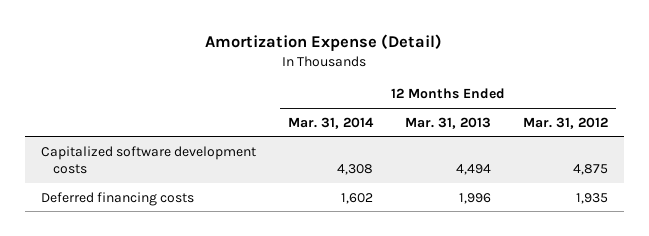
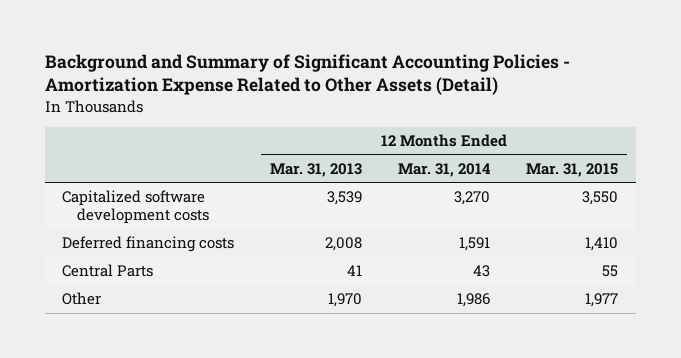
[205,33,443,51] Amortization Expense (Detail) -> [44,53,570,96] Background and Summary of Significant Accounting Policies - Amortization Expense Related to Other Assets (Detail)
[523,116,609,129] Mar. 31, 2012 -> none
none -> [526,162,619,177] Mar. 31, 2015
[336,163,373,175] 4,308 -> [454,191,491,206] 3,270
[455,163,491,175] 4,494 -> [327,191,363,206] 3,539
[340,192,373,204] 1,602 -> [459,237,491,252] 1,591
[458,192,491,204] 1,996 -> [325,237,363,252] 2,008
none -> [62,264,154,278] Central Parts
none -> [62,292,102,306] Other

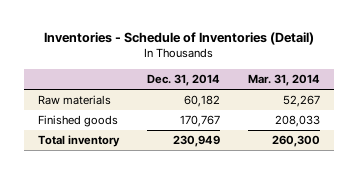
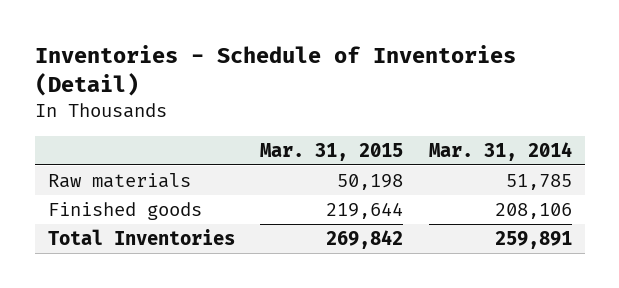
[147,73,221,86] Dec. 31, 2014 -> none
none -> [260,142,404,161] Mar. 31, 2015
[283,95,321,108] 52,267 -> [505,174,572,191] 51,785
[275,115,321,128] 208,033 -> [494,203,572,220] 208,106
[38,135,121,148] Total inventory -> [47,229,235,246] Total Inventories
[272,135,321,148] 260,300 -> [494,231,572,250] 259,891

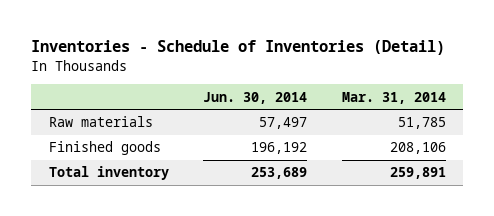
[260,142,404,161] Mar. 31, 2015 -> none
none -> [203,91,308,104] Jun. 30, 2014
[47,229,235,246] Total Inventories -> [48,166,169,181] Total inventory

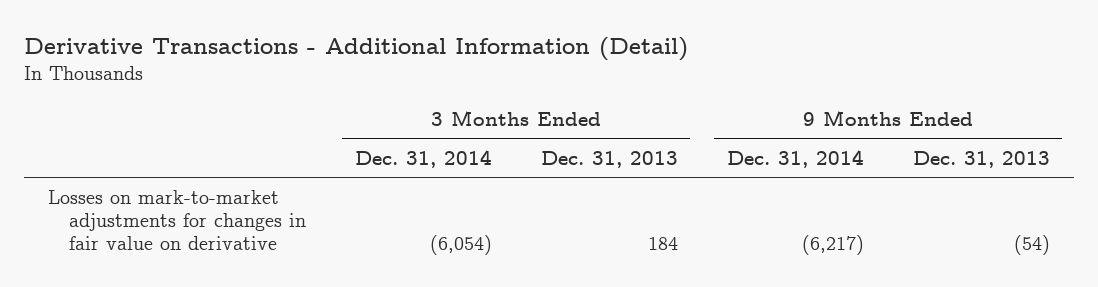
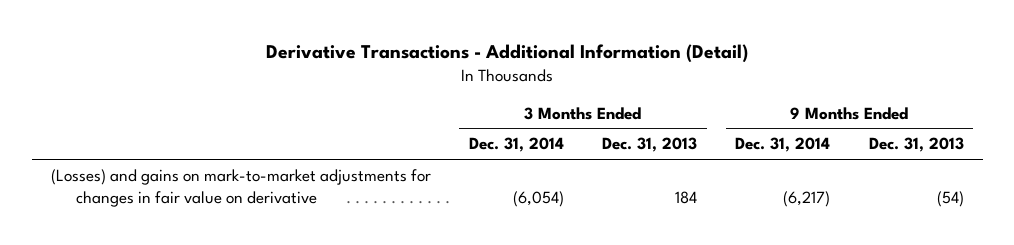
[48,190,306,251] Losses on mark-to-market adjustments for changes in fair value on derivative -> [50,168,431,207] (Losses) and gains on mark-to-market adjustments for changes in fair value on derivative

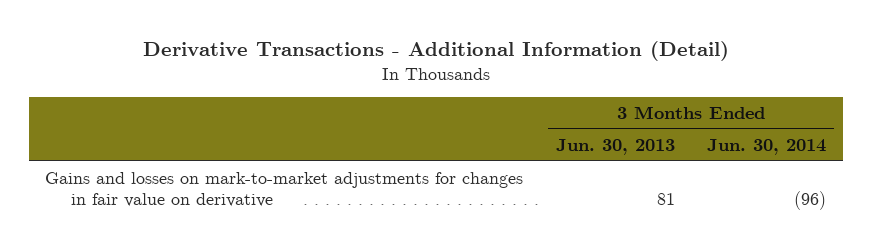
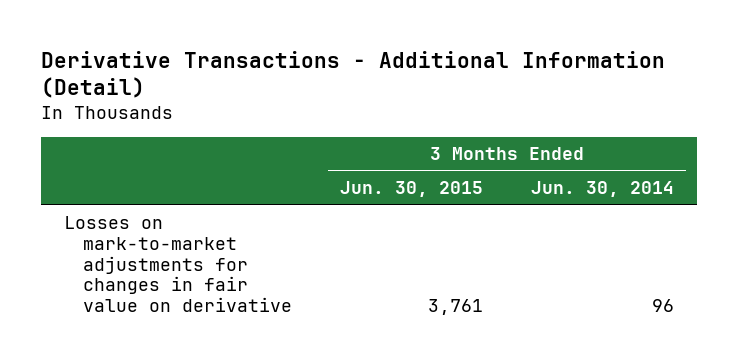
[555,138,675,155] Jun. 30, 2013 -> none
none -> [339,181,483,198] Jun. 30, 2015
[45,171,524,208] Gains and losses on mark-to-market adjustments for changes in fair value on derivative -> [64,216,293,313] Losses on mark-to-market adjustments for changes in fair value on derivative
[794,191,827,211] (96) -> [651,299,674,313] 96

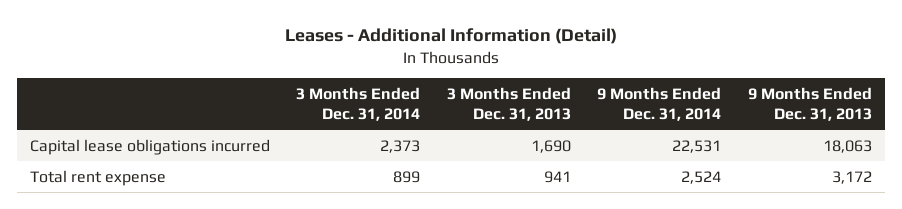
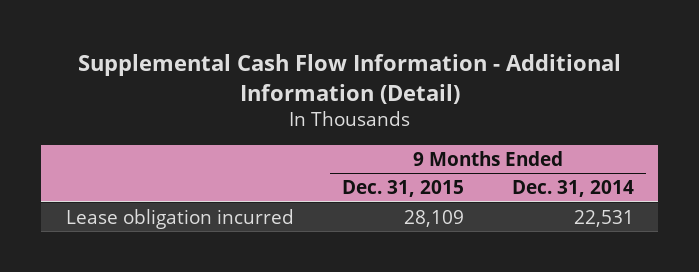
[284,28,617,45] Leases - Additional Information (Detail) -> [77,53,621,104] Supplemental Cash Flow Information - Additional Information (Detail)
[296,87,421,121] 3 Months Ended Dec. 31, 2014 -> none
[446,87,571,121] 3 Months Ended Dec. 31, 2013 -> none
[747,87,872,121] 9 Months Ended Dec. 31, 2013 -> none
none -> [341,180,464,198] Dec. 31, 2015
[29,169,166,186] Total rent expense -> none
[29,138,270,155] Capital lease obligations incurred -> [65,208,294,229] Lease obligation incurred

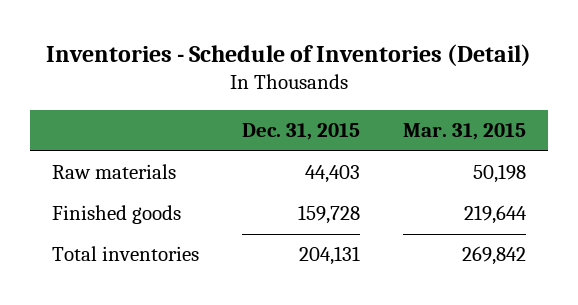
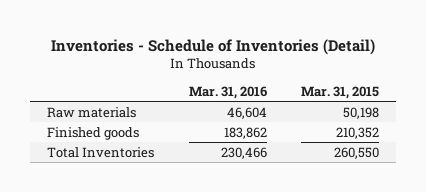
[242,123,361,141] Dec. 31, 2015 -> none
none -> [188,85,267,99] Mar. 31, 2016
[464,205,528,225] 219,644 -> [336,126,380,139] 210,352
[51,246,199,262] Total inventories -> [47,146,155,158] Total Inventories
[462,246,527,266] 269,842 -> [334,146,380,159] 260,550

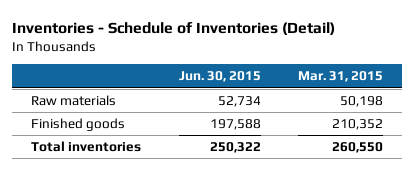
[188,85,267,99] Mar. 31, 2016 -> none
none -> [178,71,261,83] Jun. 30, 2015
[47,146,155,158] Total Inventories -> [31,141,142,153] Total inventories

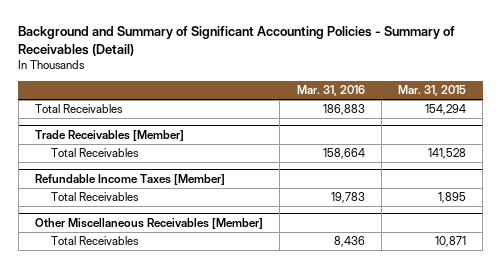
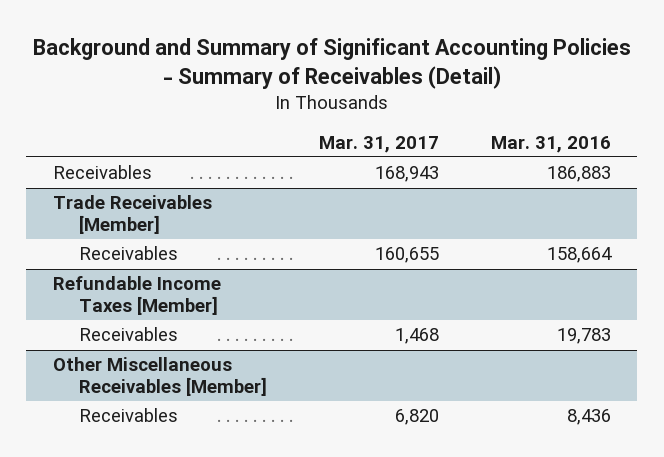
[398,85,467,97] Mar. 31, 2015 -> none
none -> [319,135,440,153] Mar. 31, 2017
[34,104,123,114] Total Receivables -> [52,165,152,180] Receivables
[50,148,139,158] Total Receivables -> [78,246,178,261] Receivables
[50,192,139,202] Total Receivables -> [78,327,178,342] Receivables
[50,236,139,246] Total Receivables -> [78,408,178,423] Receivables

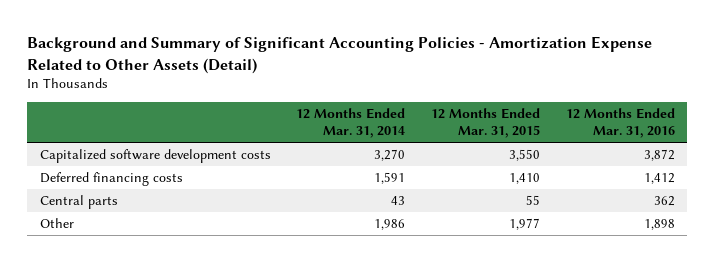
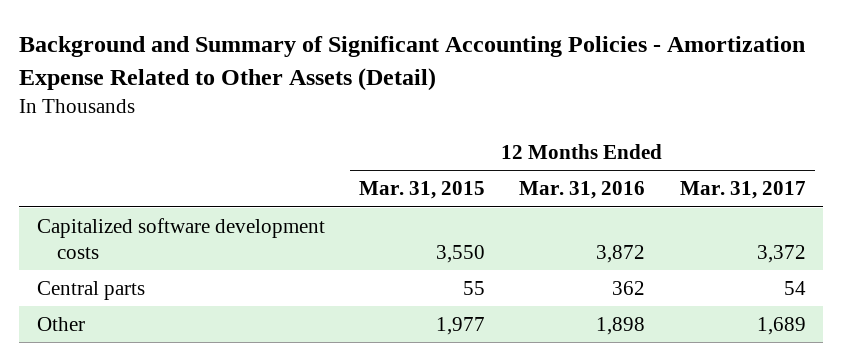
[296,108,406,139] 12 Months Ended Mar. 31, 2014 -> none
none -> [679,181,806,200] Mar. 31, 2017
[39,172,183,187] Deferred financing costs -> none

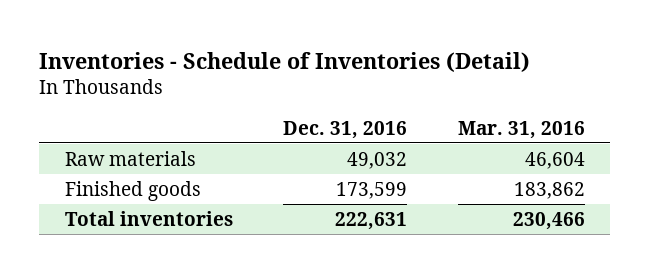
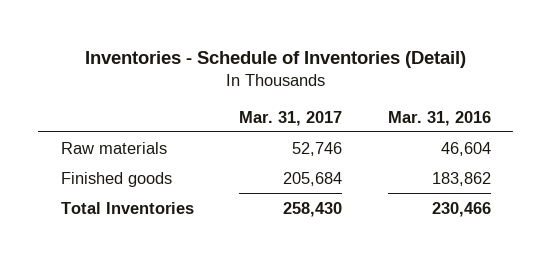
[283,120,408,139] Dec. 31, 2016 -> none
none -> [239,110,343,126] Mar. 31, 2017
[64,210,233,226] Total inventories -> [61,201,195,214] Total Inventories

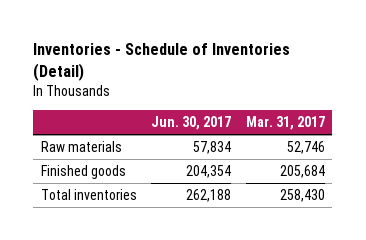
[387,110,491,126] Mar. 31, 2016 -> none
none -> [151,115,232,130] Jun. 30, 2017
[61,201,195,214] Total Inventories -> [40,189,137,201] Total inventories

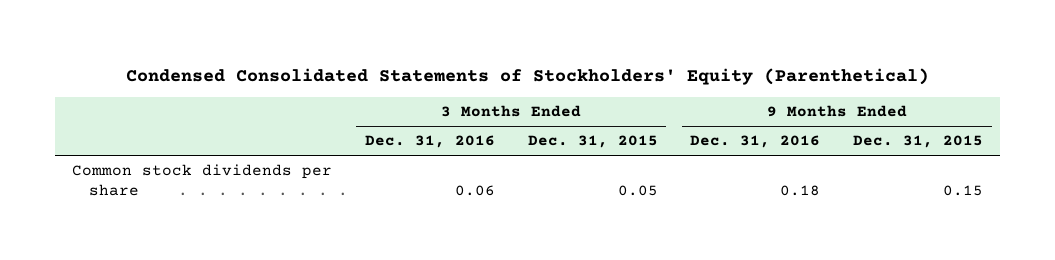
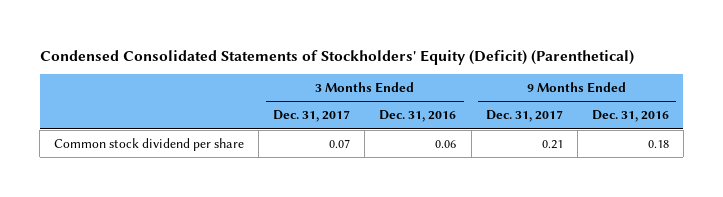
[125,67,929,85] Condensed Consolidated Statements of Stockholders' Equity (Parenthetical) -> [39,49,634,65] Condensed Consolidated Statements of Stockholders' Equity (Deficit) (Parenthetical)
[527,135,658,149] Dec. 31, 2015 -> none
[853,135,984,149] Dec. 31, 2015 -> none
none -> [273,110,351,123] Dec. 31, 2017
none -> [485,110,563,123] Dec. 31, 2017
[71,164,332,196] Common stock dividends per share -> [54,138,245,152] Common stock dividend per share

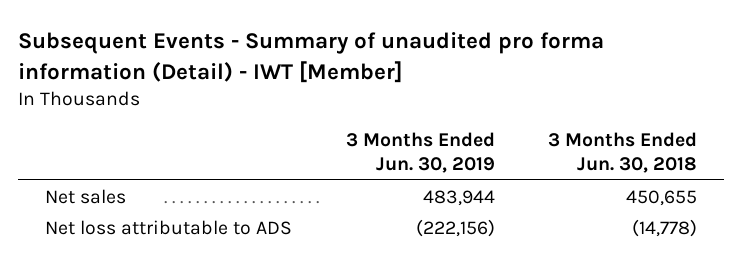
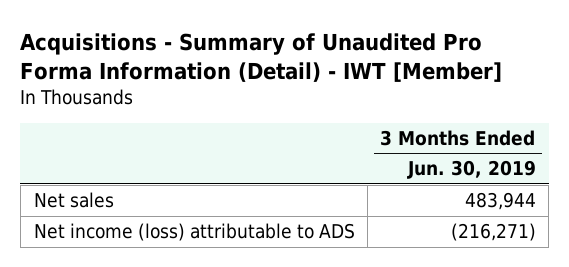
[18,32,605,83] Subsequent Events - Summary of unaudited pro forma information (Detail) - IWT [Member] -> [20,32,503,82] Acquisitions - Summary of Unaudited Pro Forma Information (Detail) - IWT [Member]
[548,131,698,174] 3 Months Ended Jun. 30, 2018 -> none
[44,219,292,235] Net loss attributable to ADS -> [33,223,355,242] Net income (loss) attributable to ADS
[415,218,495,237] (222,156) -> [450,223,536,242] (216,271)

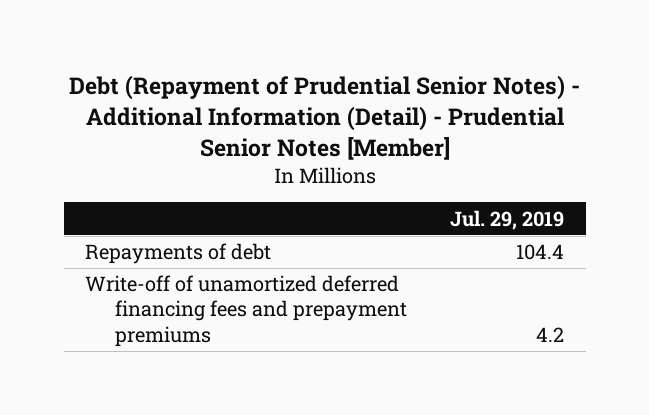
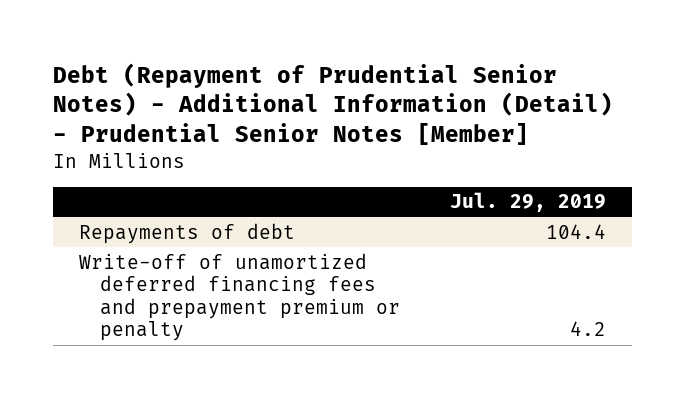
[85,275,407,347] Write-off of unamortized deferred financing fees and prepayment premiums -> [78,252,400,342] Write-off of unamortized deferred financing fees and prepayment premium or penalty

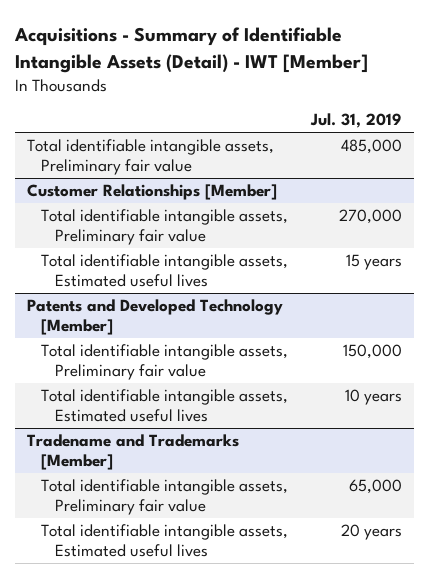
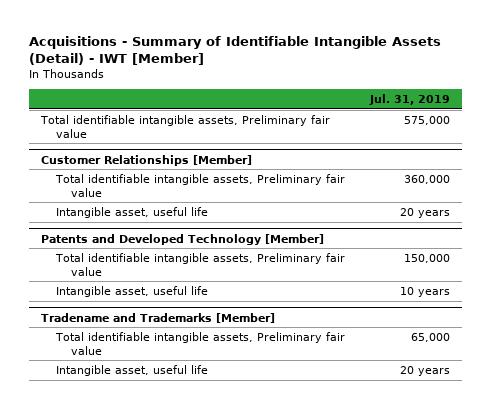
[341,138,403,154] 485,000 -> [403,115,450,125] 575,000
[339,208,403,224] 270,000 -> [403,174,450,184] 360,000
[40,253,288,288] Total identifiable intangible assets, Estimated useful lives -> [56,206,209,218] Intangible asset, useful life
[346,253,403,270] 15 years -> [399,207,450,218] 20 years
[40,388,288,423] Total identifiable intangible assets, Estimated useful lives -> [56,285,209,297] Intangible asset, useful life
[40,523,288,558] Total identifiable intangible assets, Estimated useful lives -> [56,364,209,376] Intangible asset, useful life

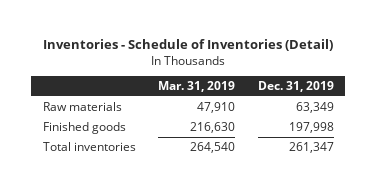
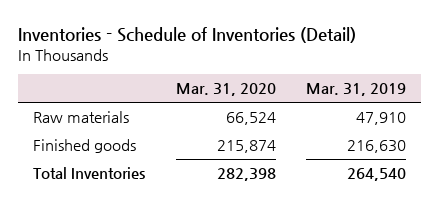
[258,80,335,92] Dec. 31, 2019 -> none
none -> [175,83,276,97] Mar. 31, 2020
[42,141,136,151] Total inventories -> [33,167,146,180] Total Inventories

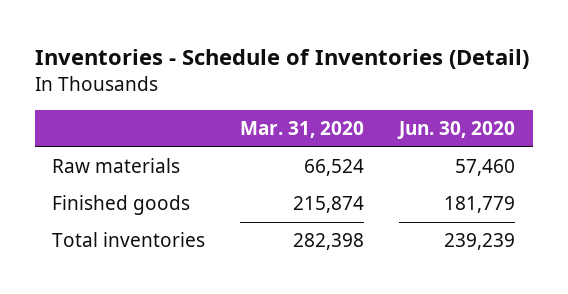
[305,83,406,97] Mar. 31, 2019 -> none
none -> [397,121,516,140] Jun. 30, 2020
[33,167,146,180] Total Inventories -> [52,232,206,248] Total inventories

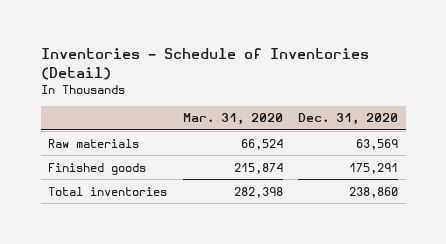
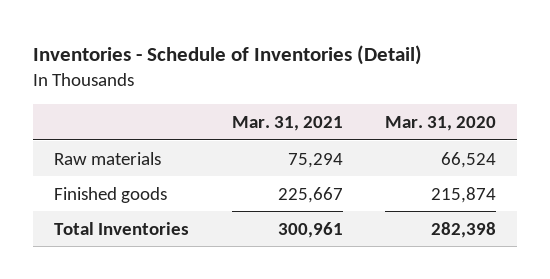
[298,113,399,126] Dec. 31, 2020 -> none
none -> [231,115,343,131] Mar. 31, 2021
[48,186,168,196] Total inventories -> [54,221,190,235] Total Inventories

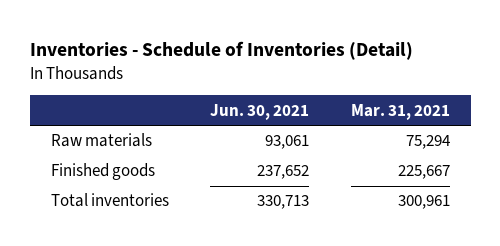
[385,115,497,131] Mar. 31, 2020 -> none
none -> [210,103,310,120] Jun. 30, 2021
[54,221,190,235] Total Inventories -> [50,193,169,208] Total inventories

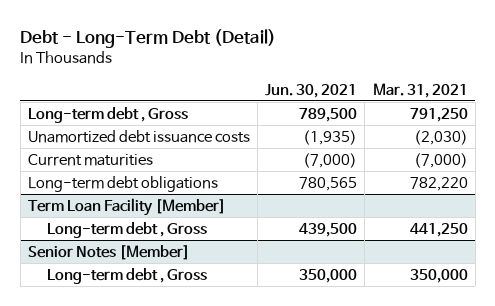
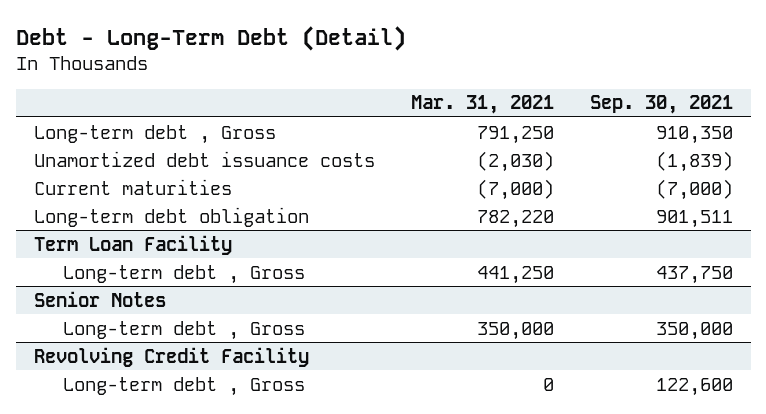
[265,83,358,98] Jun. 30, 2021 -> none
none -> [589,95,733,115] Sep. 30, 2021
[27,176,218,193] Long-term debt obligations -> [33,206,309,227] Long-term debt obligation
[27,198,226,217] Term Loan Facility [Member] -> [33,234,232,255] Term Loan Facility
[27,245,190,261] Senior Notes [Member] -> [33,290,166,307] Senior Notes
none -> [33,346,309,367] Revolving Credit Facility
none -> [62,376,305,396] Long-term debt , Gross

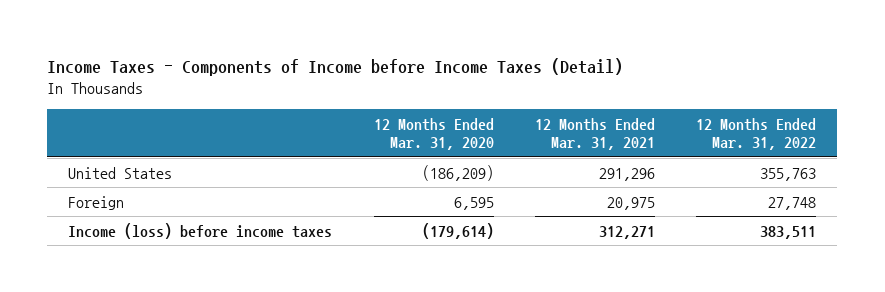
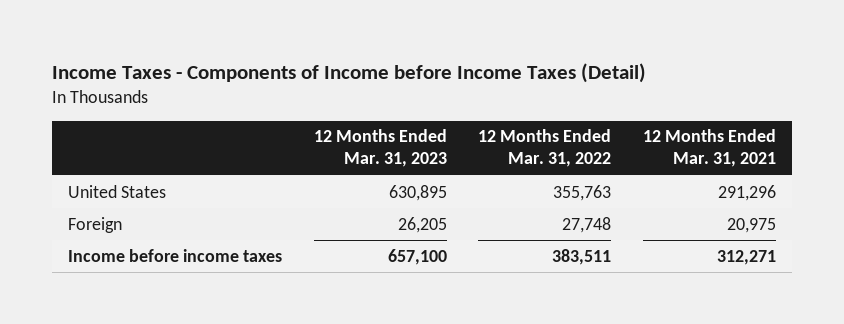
[373,118,494,151] 12 Months Ended Mar. 31, 2020 -> none
none -> [313,129,447,168] 12 Months Ended Mar. 31, 2023
[68,222,333,239] Income (loss) before income taxes -> [67,248,282,262] Income before income taxes

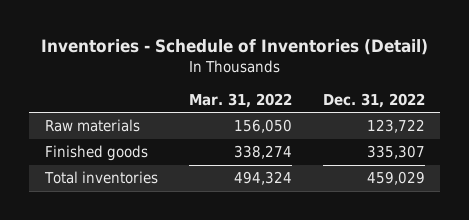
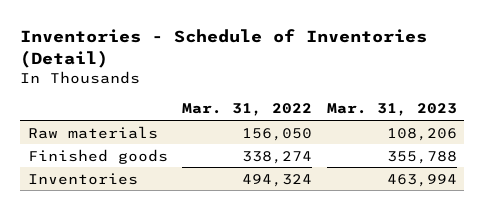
[322,92,425,108] Dec. 31, 2022 -> none
none -> [327,103,458,117] Mar. 31, 2023
[43,171,158,185] Total inventories -> [27,172,138,185] Inventories

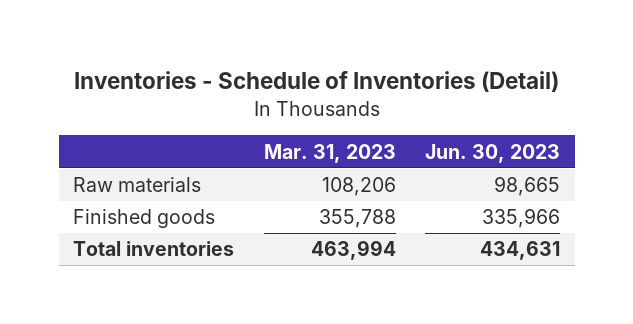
[182,103,313,117] Mar. 31, 2022 -> none
none -> [425,143,561,163] Jun. 30, 2023
[27,172,138,185] Inventories -> [73,241,235,257] Total inventories

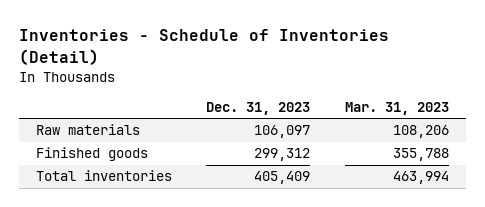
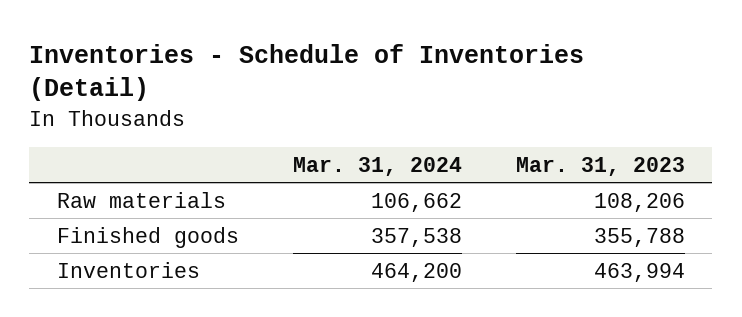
[206,102,311,116] Dec. 31, 2023 -> none
none -> [292,156,462,176] Mar. 31, 2024
[36,170,173,182] Total inventories -> [56,261,200,278] Inventories

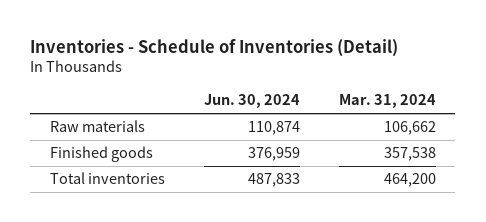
[516,156,686,176] Mar. 31, 2023 -> none
none -> [203,94,300,109] Jun. 30, 2024
[56,261,200,278] Inventories -> [49,172,165,185] Total inventories

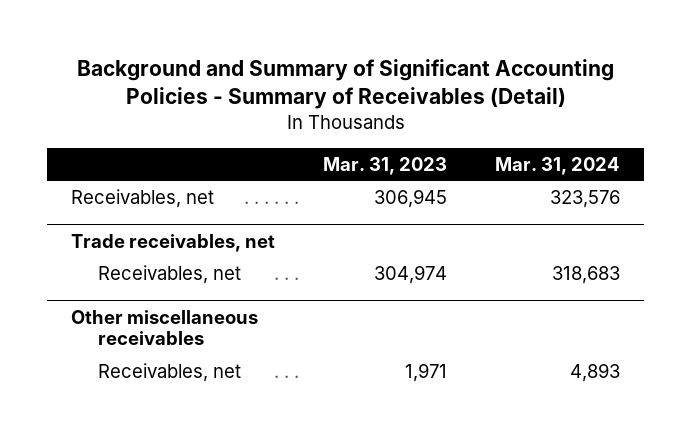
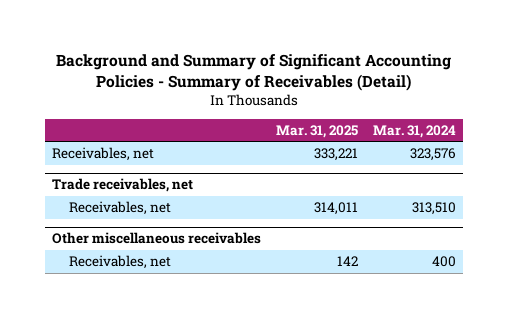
[323,156,448,175] Mar. 31, 2023 -> none
none -> [276,124,359,138] Mar. 31, 2025
[552,266,621,285] 318,683 -> [411,202,456,216] 313,510
[570,363,621,383] 4,893 -> [431,256,456,268] 400

